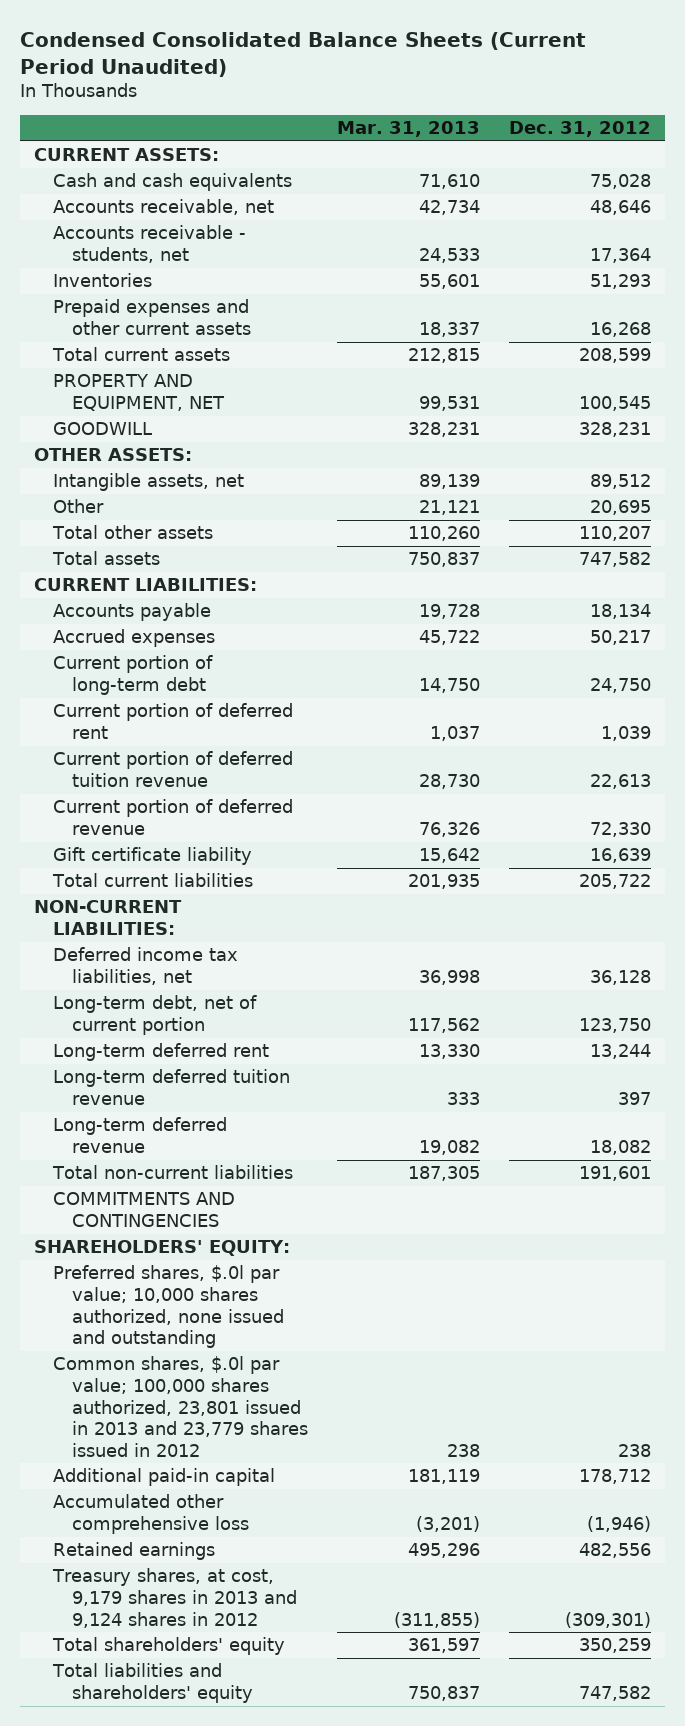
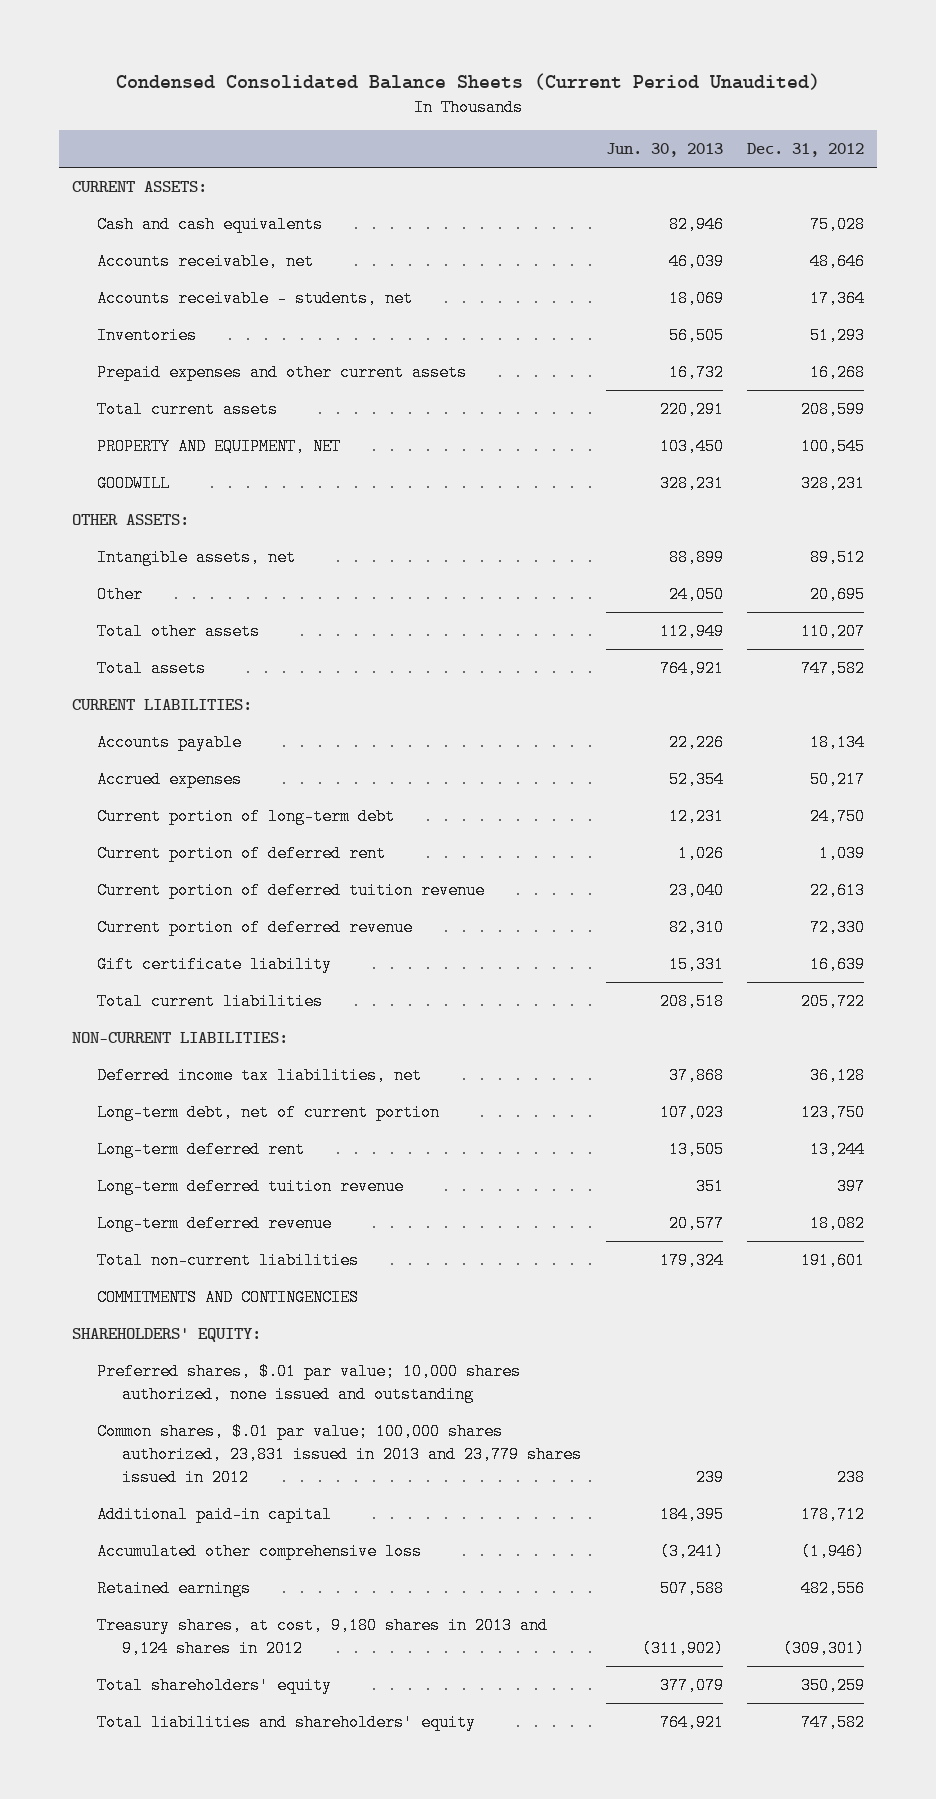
[337,121,481,138] Mar. 31, 2013 -> none
none -> [605,143,723,158] Jun. 30, 2013
[53,1265,285,1349] Preferred shares, $.0l par value; 10,000 shares authorized, none issued and outstanding -> [97,1363,522,1404] Preferred shares, $.01 par value; 10,000 shares authorized, none issued and outstanding
[53,1356,309,1457] Common shares, $.0l par value; 100,000 shares authorized, 23,801 issued in 2013 and 23,779 shares issued in 2012 -> [97,1423,583,1487] Common shares, $.01 par value; 100,000 shares authorized, 23,831 issued in 2013 and 23,779 shares issued in 2012
[52,1568,298,1628] Treasury shares, at cost, 9,179 shares in 2013 and 9,124 shares in 2012 -> [97,1617,549,1658] Treasury shares, at cost, 9,180 shares in 2013 and 9,124 shares in 2012

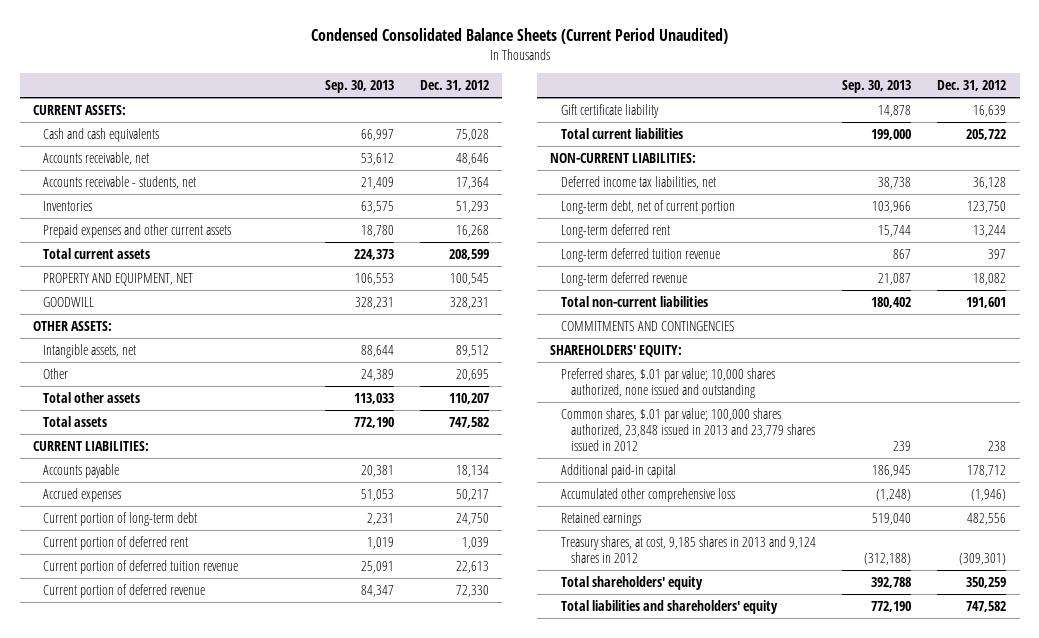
[605,143,723,158] Jun. 30, 2013 -> none
none -> [324,80,394,94] Sep. 30, 2013
[97,1423,583,1487] Common shares, $.01 par value; 100,000 shares authorized, 23,831 issued in 2013 and 23,779 shares issued in 2012 -> [560,407,816,452] Common shares, $.01 par value; 100,000 shares authorized, 23,848 issued in 2013 and 23,779 shares issued in 2012
[97,1617,549,1658] Treasury shares, at cost, 9,180 shares in 2013 and 9,124 shares in 2012 -> [560,535,816,564] Treasury shares, at cost, 9,185 shares in 2013 and 9,124 shares in 2012

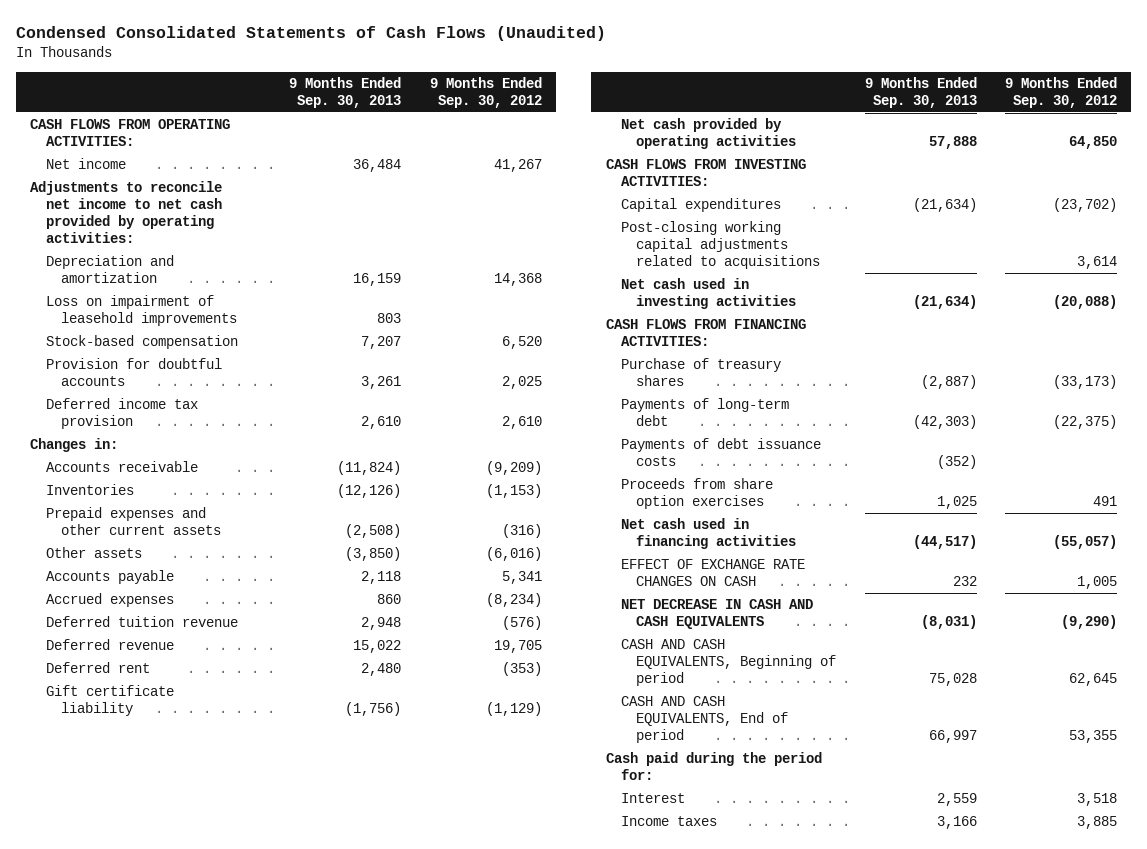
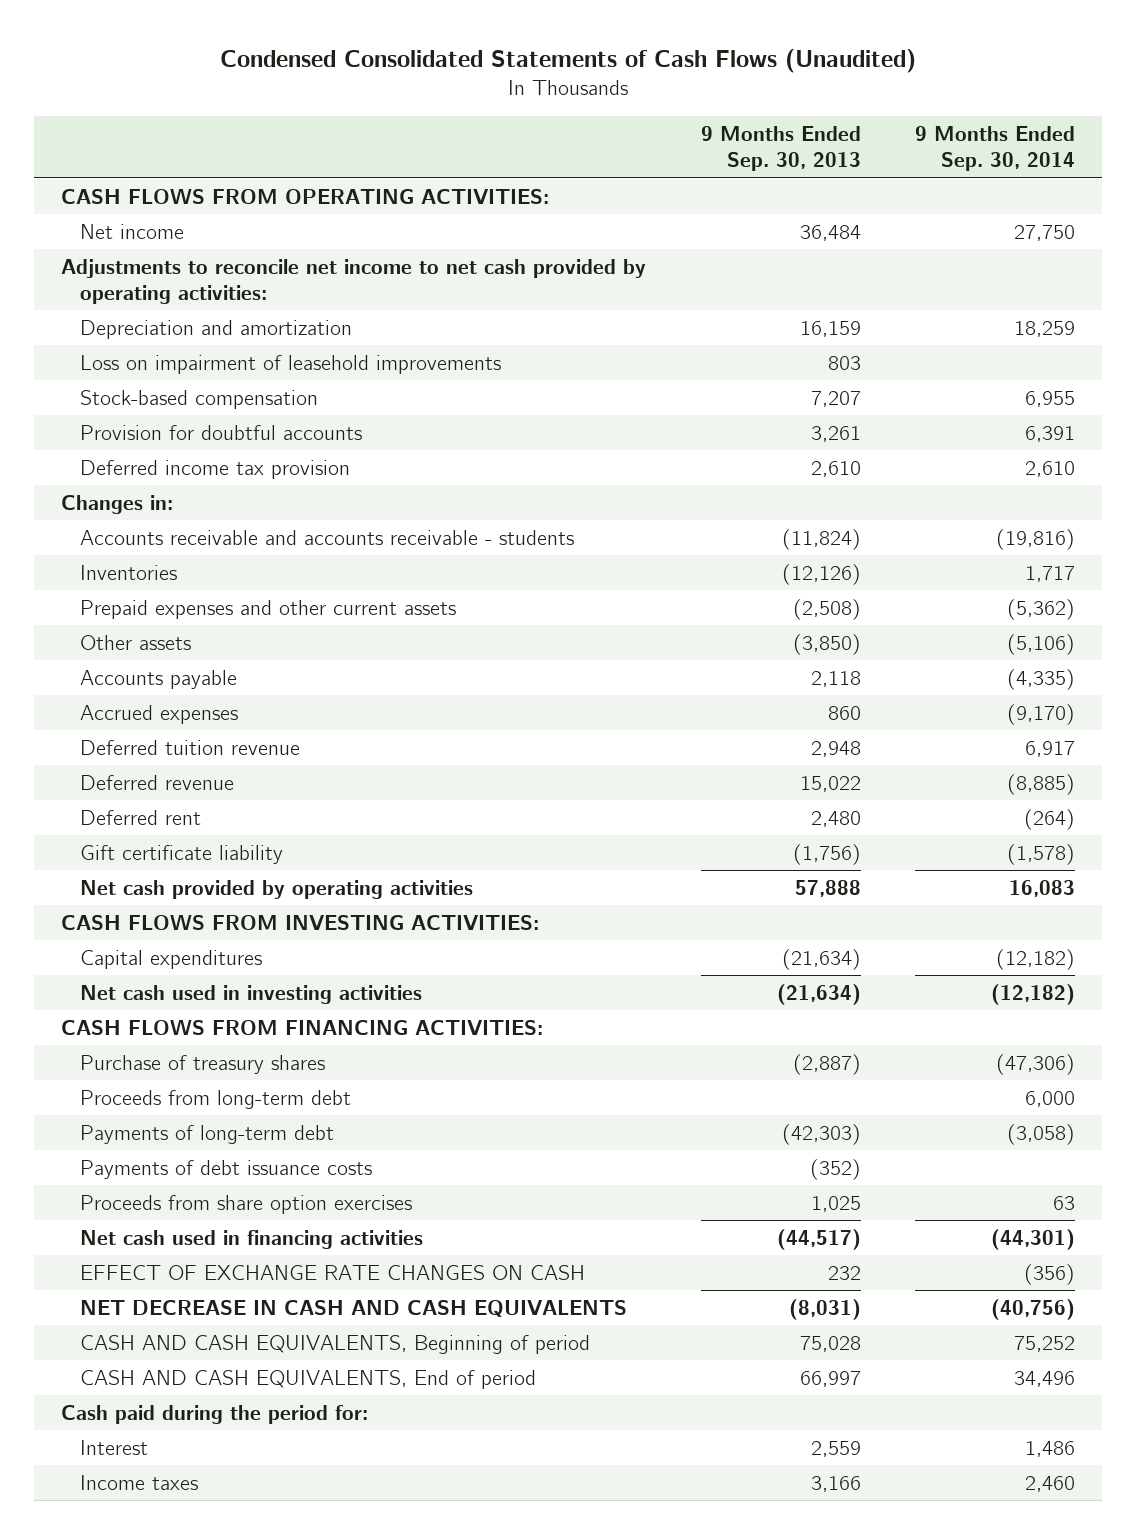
[429,76,542,108] 9 Months Ended Sep. 30, 2012 -> none
none -> [915,126,1076,172] 9 Months Ended Sep. 30, 2014
[45,461,198,473] Accounts receivable -> [79,529,574,545] Accounts receivable and accounts receivable - students
[620,221,821,269] Post-closing working capital adjustments related to acquisitions -> none
none -> [79,1089,351,1109] Proceeds from long-term debt

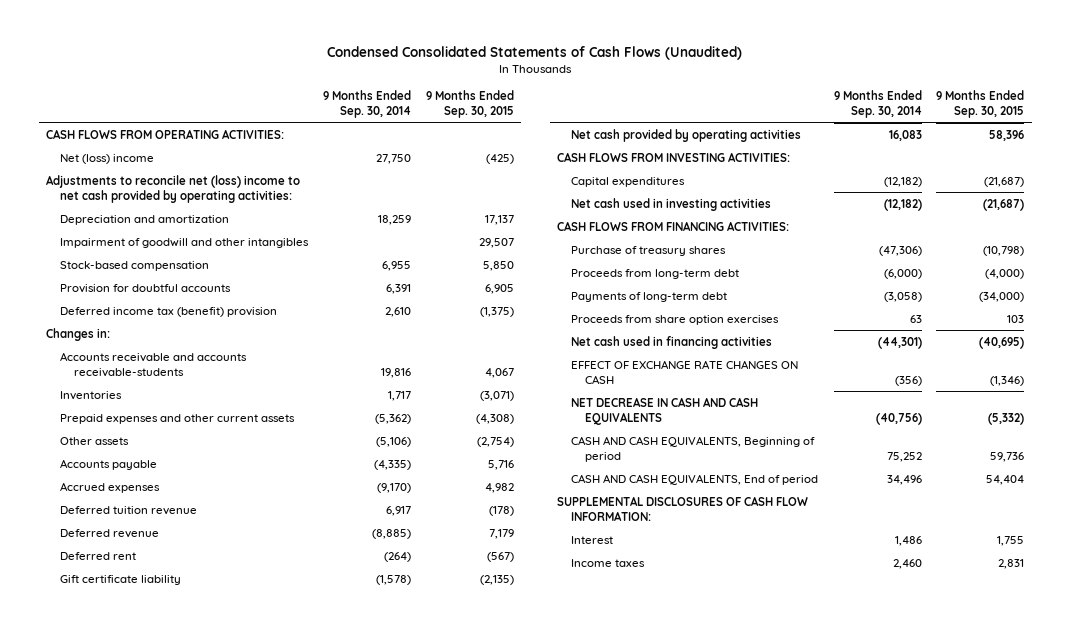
[700,126,861,172] 9 Months Ended Sep. 30, 2013 -> none
none -> [425,89,514,118] 9 Months Ended Sep. 30, 2015
[79,223,184,239] Net income -> [60,153,155,164] Net (loss) income
[61,258,647,305] Adjustments to reconcile net income to net cash provided by operating activities: -> [46,174,301,203] Adjustments to reconcile net (loss) income to net cash provided by operating activities:
[79,354,501,374] Loss on impairment of leasehold improvements -> none
none -> [60,237,310,248] Impairment of goodwill and other intangibles
[79,459,350,479] Deferred income tax provision -> [60,306,278,317] Deferred income tax (benefit) provision
[79,529,574,545] Accounts receivable and accounts receivable - students -> [60,351,248,377] Accounts receivable and accounts receivable-students
[996,528,1076,550] (19,816) -> [380,367,411,378] 19,816
[1025,1090,1076,1107] 6,000 -> [883,268,922,279] (6,000)
[79,1159,372,1179] Payments of debt issuance costs -> none
[61,1404,369,1424] Cash paid during the period for: -> none
none -> [557,495,809,521] SUPPLEMENTAL DISCLOSURES OF CASH FLOW INFORMATION:

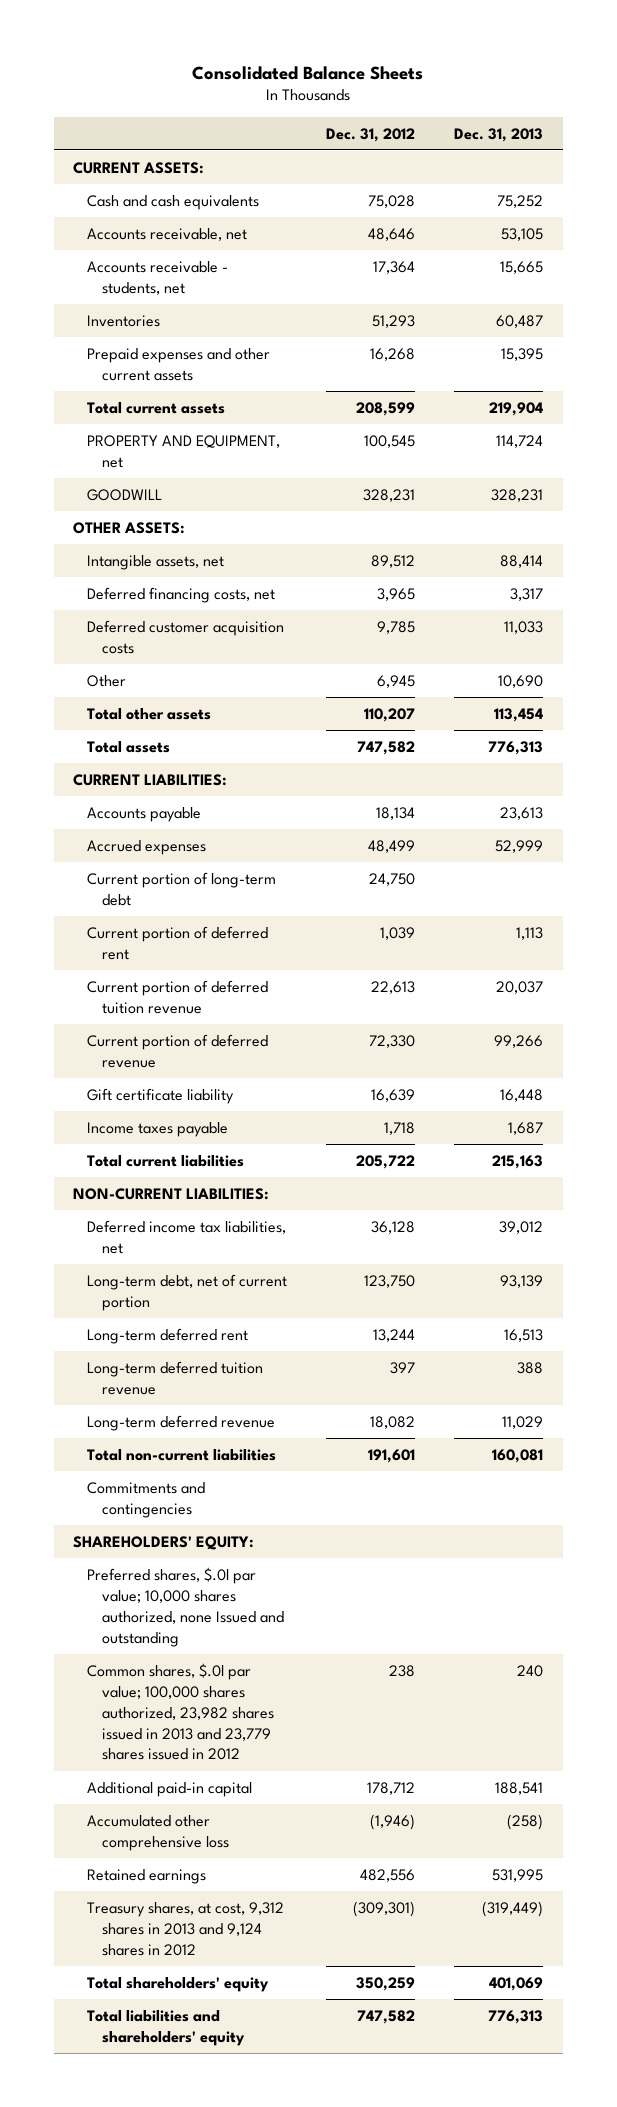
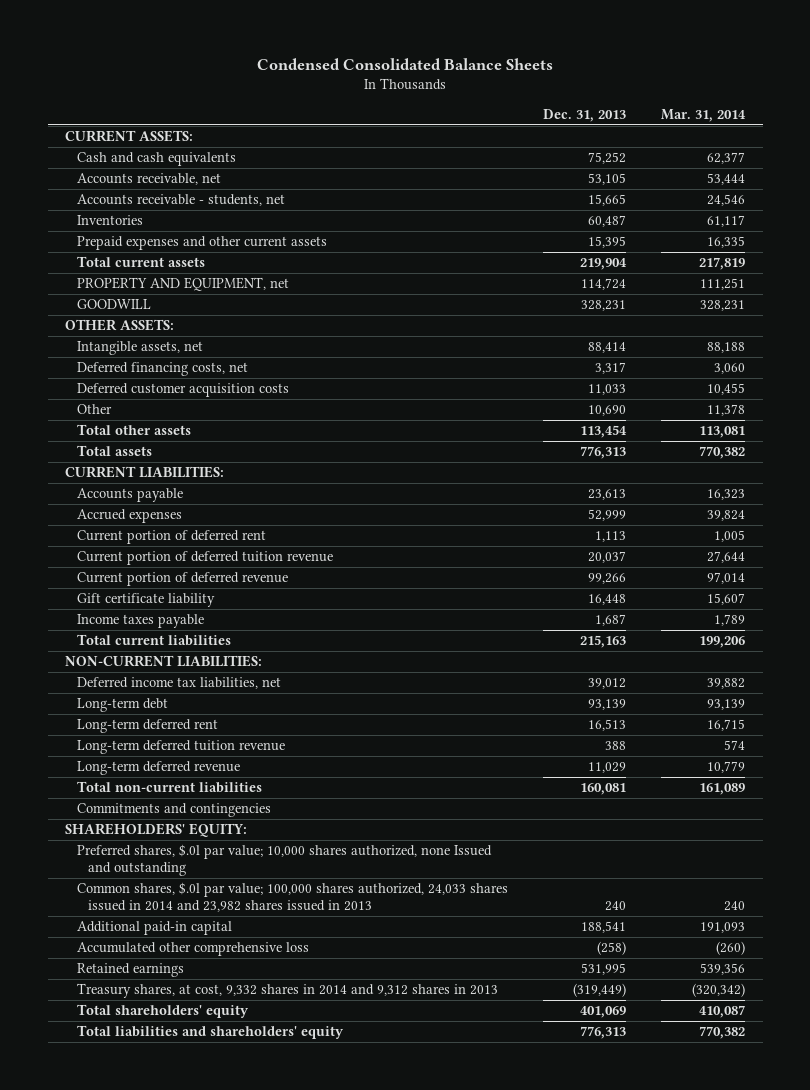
[192,65,424,80] Consolidated Balance Sheets -> [257,57,554,70] Condensed Consolidated Balance Sheets
[326,127,416,142] Dec. 31, 2012 -> none
none -> [661,108,747,122] Mar. 31, 2014
[87,871,277,906] Current portion of long-term debt -> none
[87,1273,288,1311] Long-term debt, net of current portion -> [76,698,168,713] Long-term debt
[87,1662,274,1761] Common shares, $.0l par value; 100,000 shares authorized, 23,982 shares issued in 2013 and 23,779 shares issued in 2012 -> [76,882,508,913] Common shares, $.0l par value; 100,000 shares authorized, 24,033 shares issued in 2014 and 23,982 shares issued in 2013
[87,1901,285,1956] Treasury shares, at cost, 9,312 shares in 2013 and 9,124 shares in 2012 -> [76,983,498,999] Treasury shares, at cost, 9,332 shares in 2014 and 9,312 shares in 2013

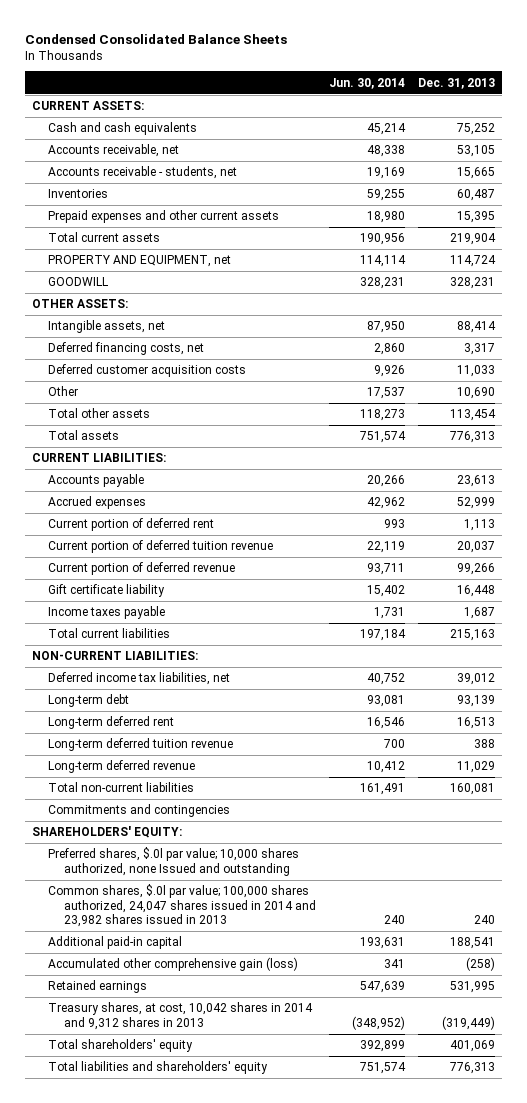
[661,108,747,122] Mar. 31, 2014 -> none
none -> [329,77,406,89] Jun. 30, 2014
[76,882,508,913] Common shares, $.0l par value; 100,000 shares authorized, 24,033 shares issued in 2014 and 23,982 shares issued in 2013 -> [48,884,317,928] Common shares, $.0l par value; 100,000 shares authorized, 24,047 shares issued in 2014 and 23,982 shares issued in 2013
[76,942,309,957] Accumulated other comprehensive loss -> [48,957,299,972] Accumulated other comprehensive gain (loss)
[76,983,498,999] Treasury shares, at cost, 9,332 shares in 2014 and 9,312 shares in 2013 -> [48,1002,314,1030] Treasury shares, at cost, 10,042 shares in 2014 and 9,312 shares in 2013

